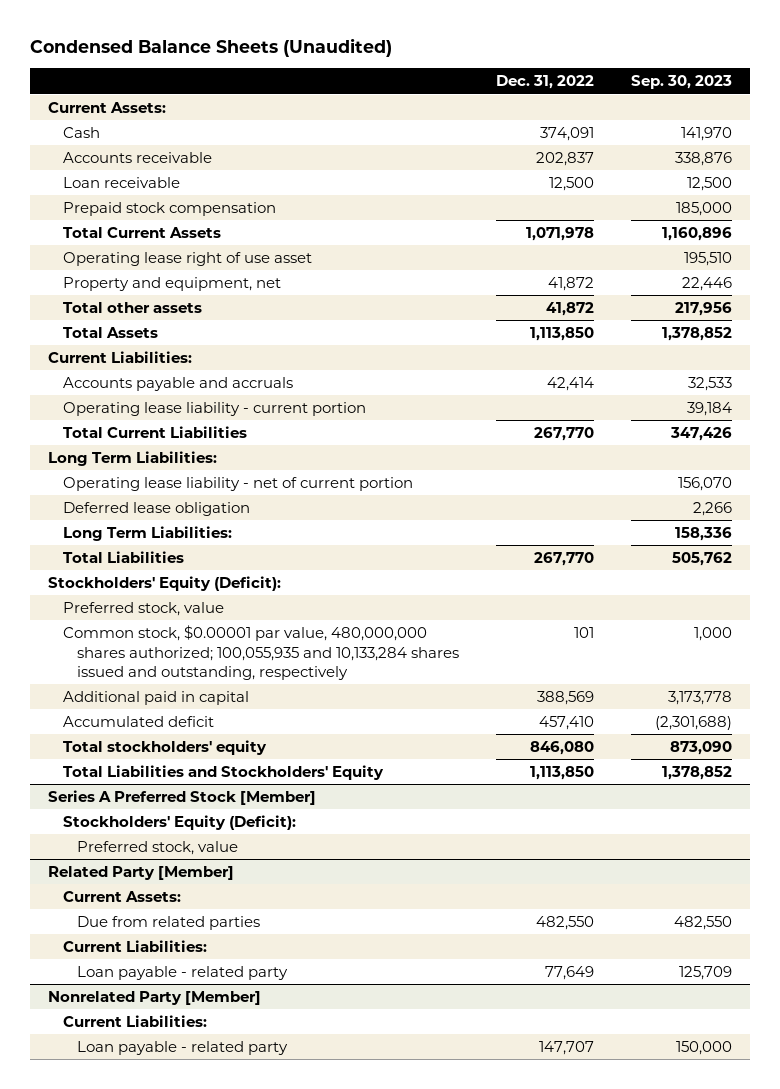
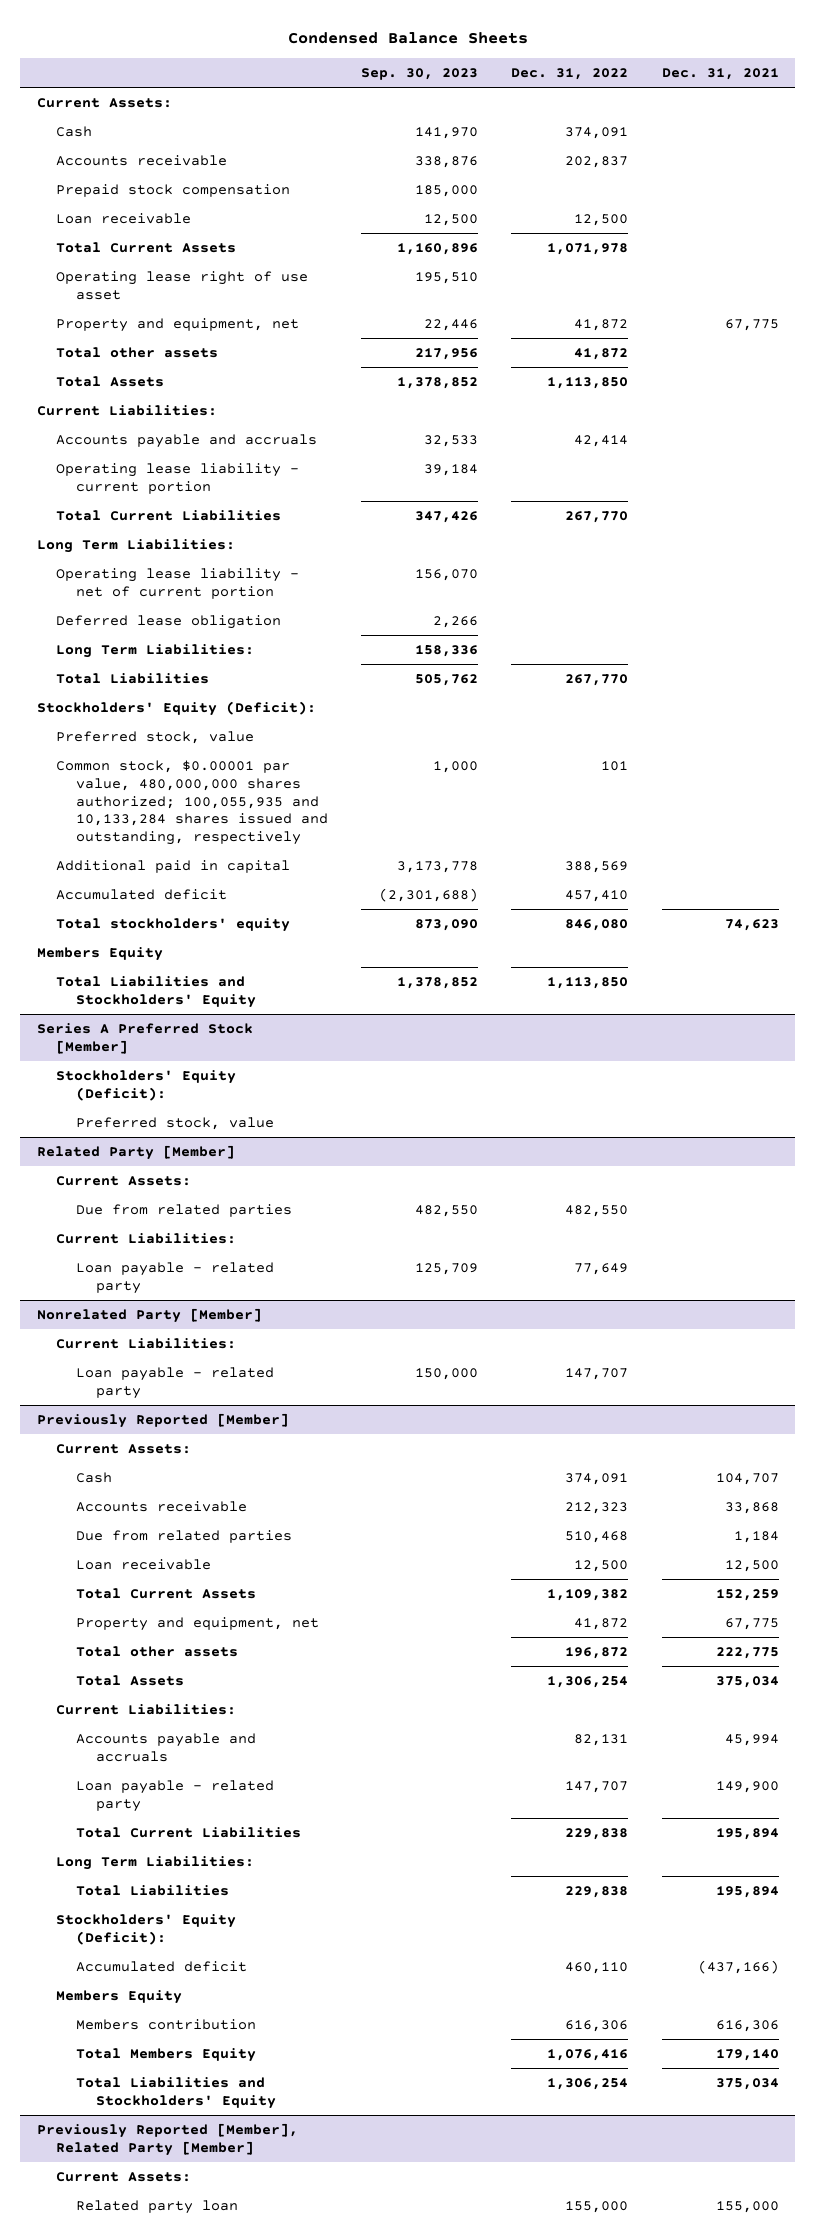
[29,38,392,58] Condensed Balance Sheets (Unaudited) -> [287,32,528,45] Condensed Balance Sheets
none -> [661,68,779,81] Dec. 31, 2021
[62,176,180,188] Loan receivable -> [56,212,192,224] Loan receivable
none -> [36,946,163,961] Members Equity
none -> [36,1412,289,1428] Previously Reported [Member]
none -> [56,1443,192,1454] Current Assets:
none -> [75,1471,112,1483] Cash
none -> [75,1500,247,1512] Accounts receivable
none -> [75,1529,292,1543] Due from related parties
none -> [75,1558,211,1570] Loan receivable
none -> [75,1587,256,1599] Total Current Assets
none -> [75,1616,319,1631] Property and equipment, net
none -> [75,1645,238,1657] Total other assets
none -> [75,1674,184,1686] Total Assets
none -> [56,1703,237,1715] Current Liabilities:
none -> [75,1732,256,1762] Accounts payable and accruals
none -> [75,1779,274,1812] Loan payable - related party
none -> [75,1826,301,1838] Total Current Liabilities
none -> [56,1855,255,1870] Long Term Liabilities:
none -> [75,1884,229,1896] Total Liabilities
none -> [56,1913,237,1945] Stockholders' Equity (Deficit):
none -> [75,1960,247,1972] Accumulated deficit
none -> [56,1989,183,2004] Members Equity
none -> [75,2018,256,2030] Members contribution
none -> [75,2047,256,2062] Total Members Equity
none -> [75,2076,276,2109] Total Liabilities and Stockholders' Equity
none -> [36,2122,298,2156] Previously Reported [Member], Related Party [Member]
none -> [56,2171,192,2182] Current Assets:
none -> [75,2199,238,2214] Related party loan

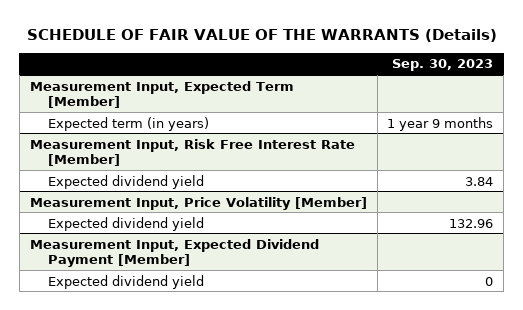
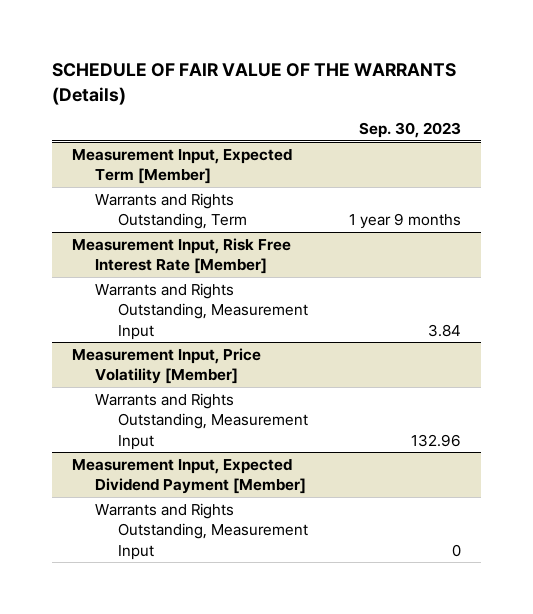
[47,116,209,131] Expected term (in years) -> [95,192,247,230] Warrants and Rights Outstanding, Term
[47,174,204,189] Expected dividend yield -> [95,282,308,340] Warrants and Rights Outstanding, Measurement Input
[47,216,204,231] Expected dividend yield -> [95,392,308,450] Warrants and Rights Outstanding, Measurement Input
[47,274,204,289] Expected dividend yield -> [95,502,308,560] Warrants and Rights Outstanding, Measurement Input

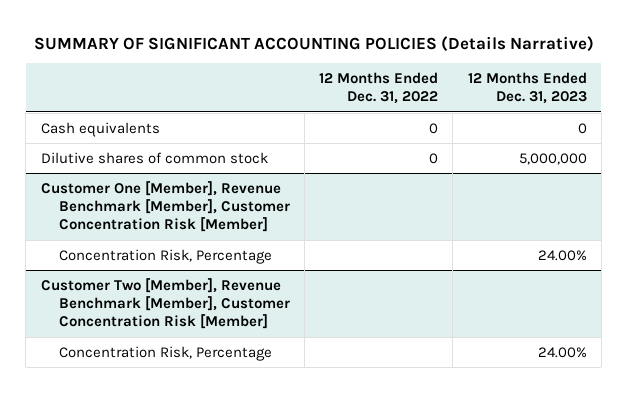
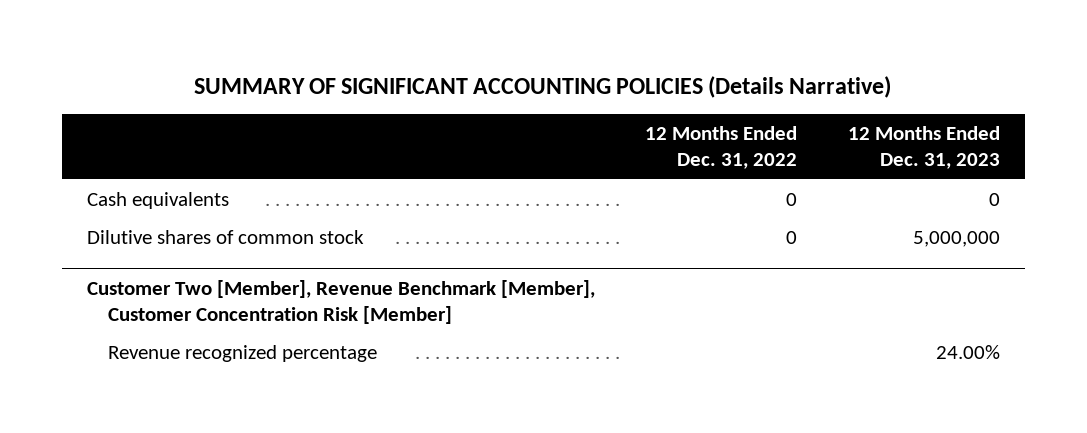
[40,180,290,233] Customer One [Member], Revenue Benchmark [Member], Customer Concentration Risk [Member] -> none
[58,248,272,264] Concentration Risk, Percentage -> none
[58,345,272,361] Concentration Risk, Percentage -> [107,344,377,362] Revenue recognized percentage

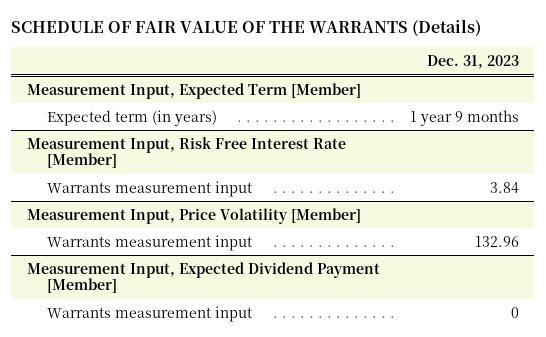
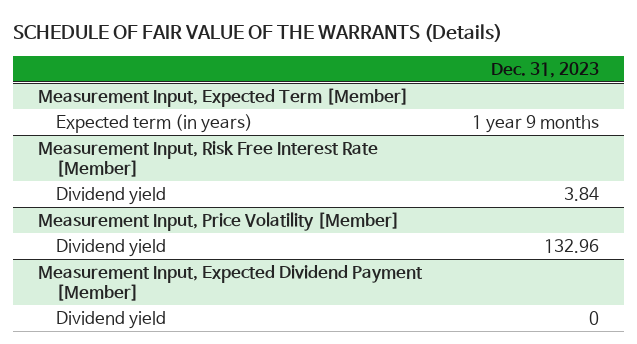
[46,180,252,197] Warrants measurement input -> [55,187,166,206] Dividend yield
[46,234,252,251] Warrants measurement input -> [55,239,166,258] Dividend yield
[46,305,252,322] Warrants measurement input -> [55,311,166,330] Dividend yield

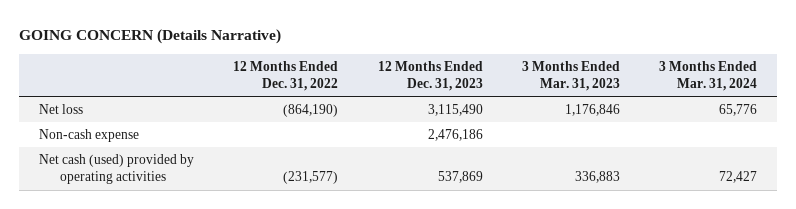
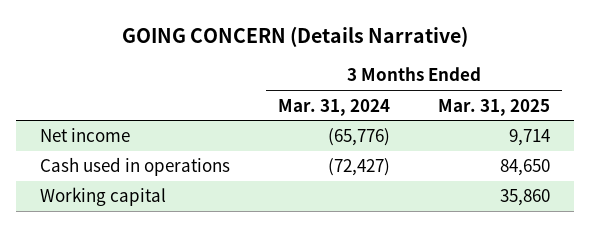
[233,60,339,92] 12 Months Ended Dec. 31, 2022 -> none
[377,60,483,92] 12 Months Ended Dec. 31, 2023 -> none
[522,60,621,92] 3 Months Ended Mar. 31, 2023 -> none
none -> [438,98,551,116] Mar. 31, 2025
[39,129,140,143] Non-cash expense -> none
[39,104,84,115] Net loss -> [40,128,131,143] Net income
[719,104,758,117] 65,776 -> [328,128,391,147] (65,776)
[39,154,195,185] Net cash (used) provided by operating activities -> [40,157,231,177] Cash used in operations
[719,171,758,184] 72,427 -> [328,158,391,177] (72,427)
none -> [40,187,167,207] Working capital

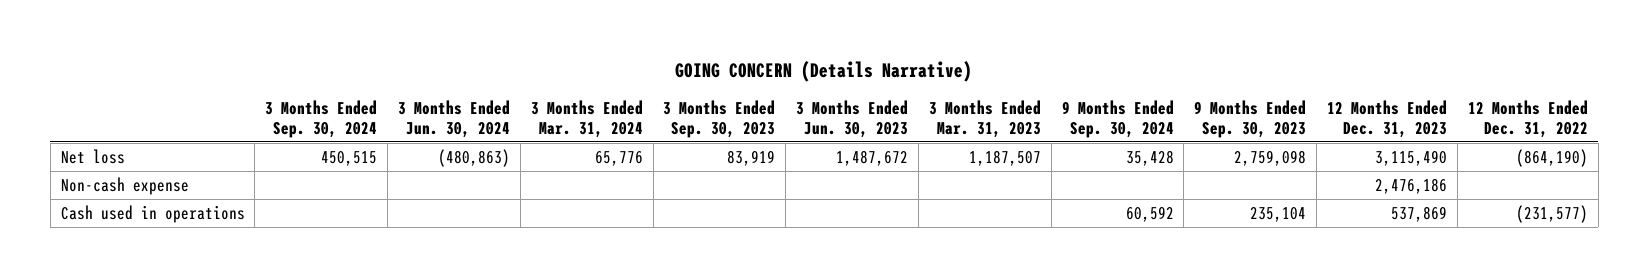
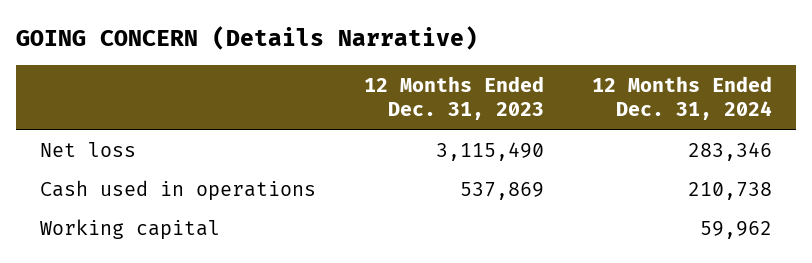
[265,99,378,138] 3 Months Ended Sep. 30, 2024 -> none
[398,99,511,138] 3 Months Ended Jun. 30, 2024 -> none
[530,99,643,138] 3 Months Ended Mar. 31, 2024 -> none
[663,99,776,138] 3 Months Ended Sep. 30, 2023 -> none
[796,99,909,138] 3 Months Ended Jun. 30, 2023 -> none
[928,99,1041,138] 3 Months Ended Mar. 31, 2023 -> none
[1061,99,1174,138] 9 Months Ended Sep. 30, 2024 -> none
[1194,99,1307,138] 9 Months Ended Sep. 30, 2023 -> none
[1467,99,1588,138] 12 Months Ended Dec. 31, 2022 -> none
none -> [592,75,773,121] 12 Months Ended Dec. 31, 2024
[60,176,189,195] Non-cash expense -> none
none -> [39,218,220,240] Working capital

